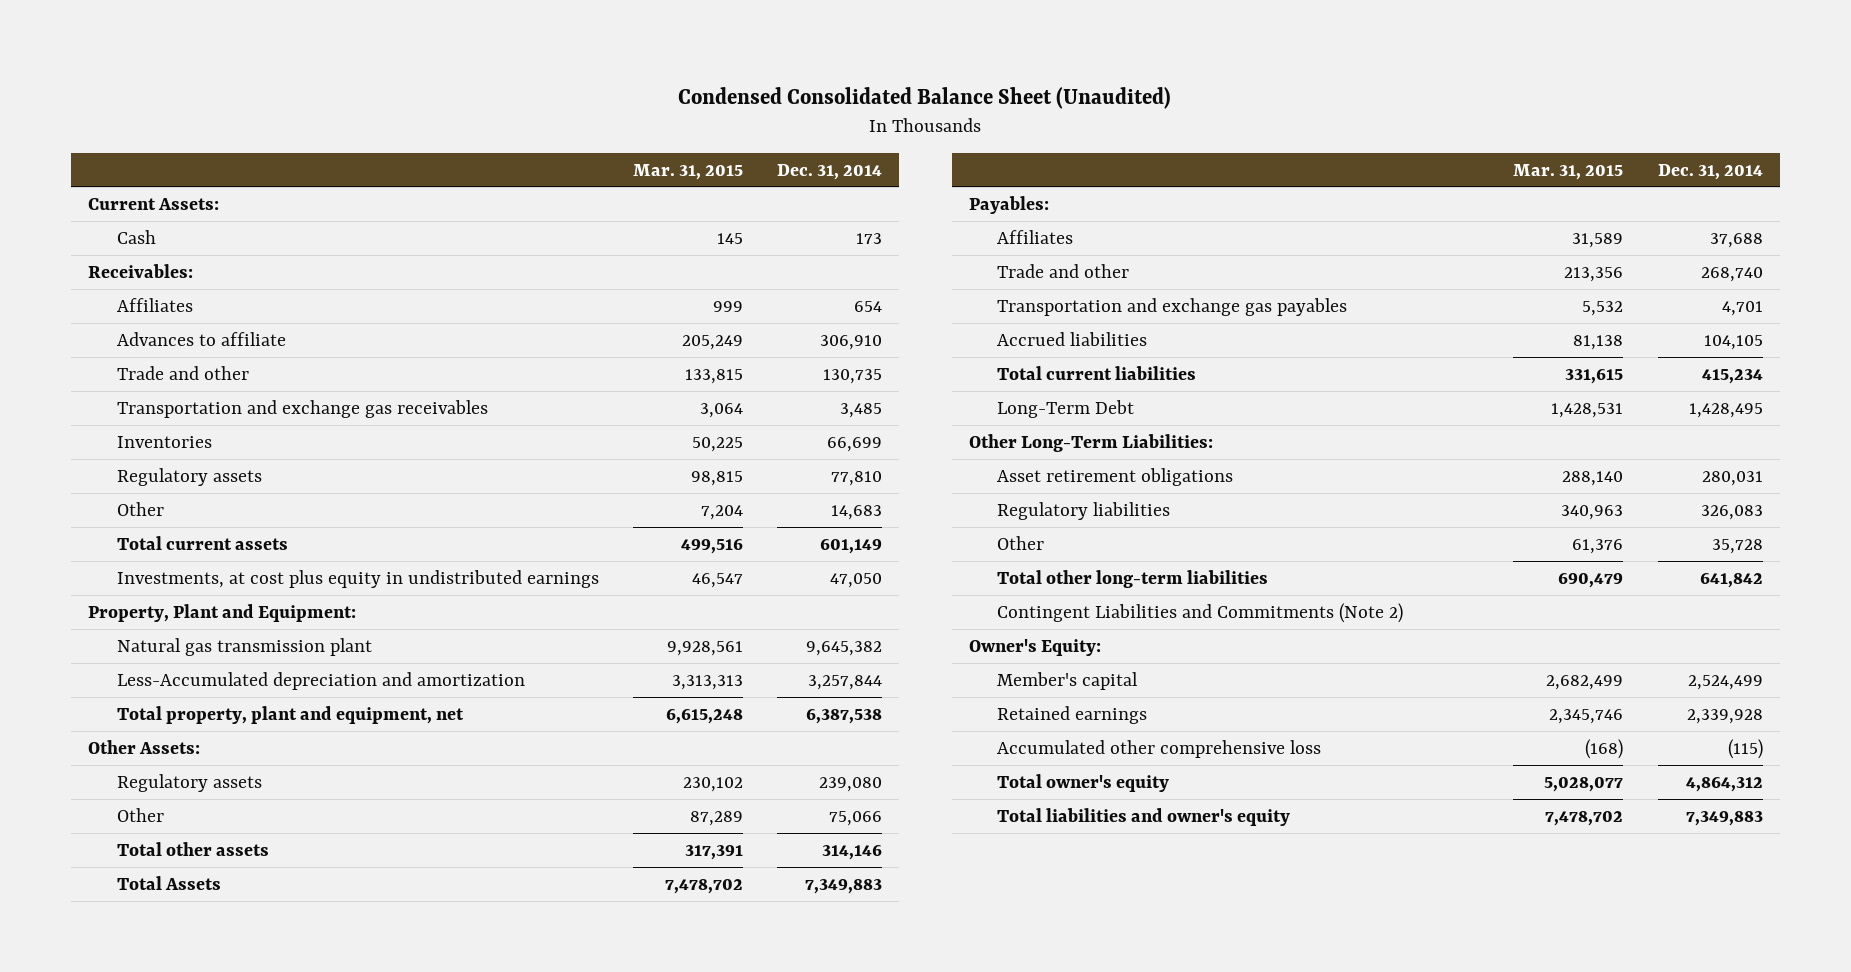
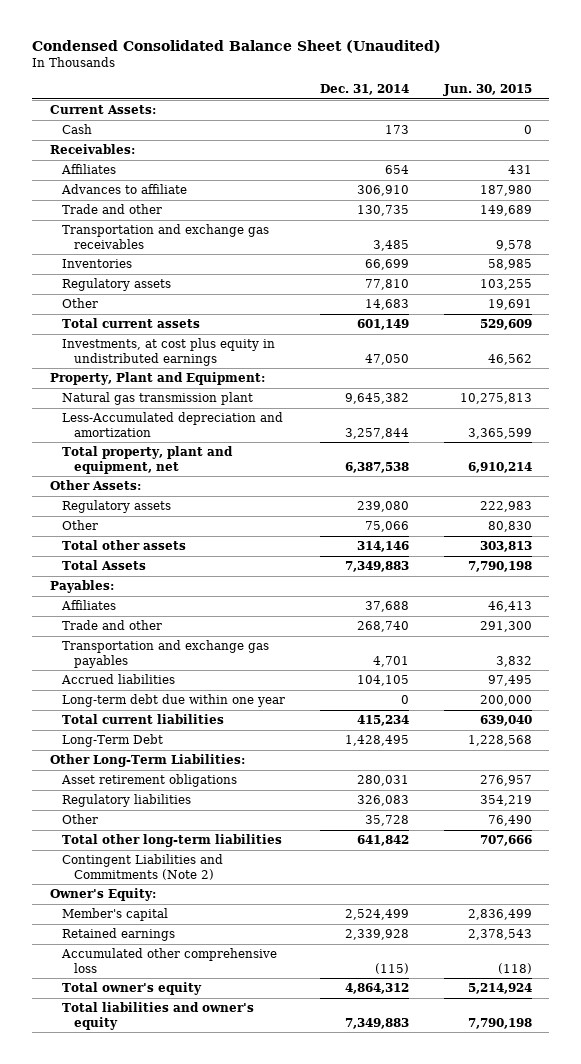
[632,163,743,180] Mar. 31, 2015 -> none
none -> [442,83,532,96] Jun. 30, 2015
none -> [61,694,285,708] Long-term debt due within one year

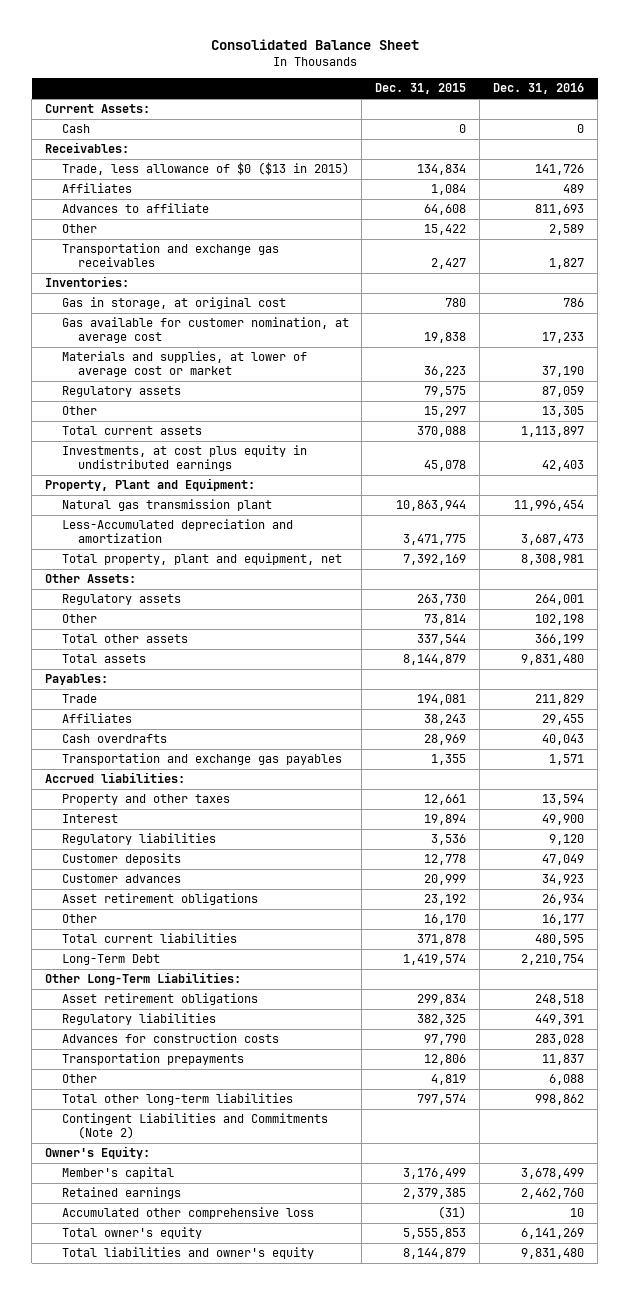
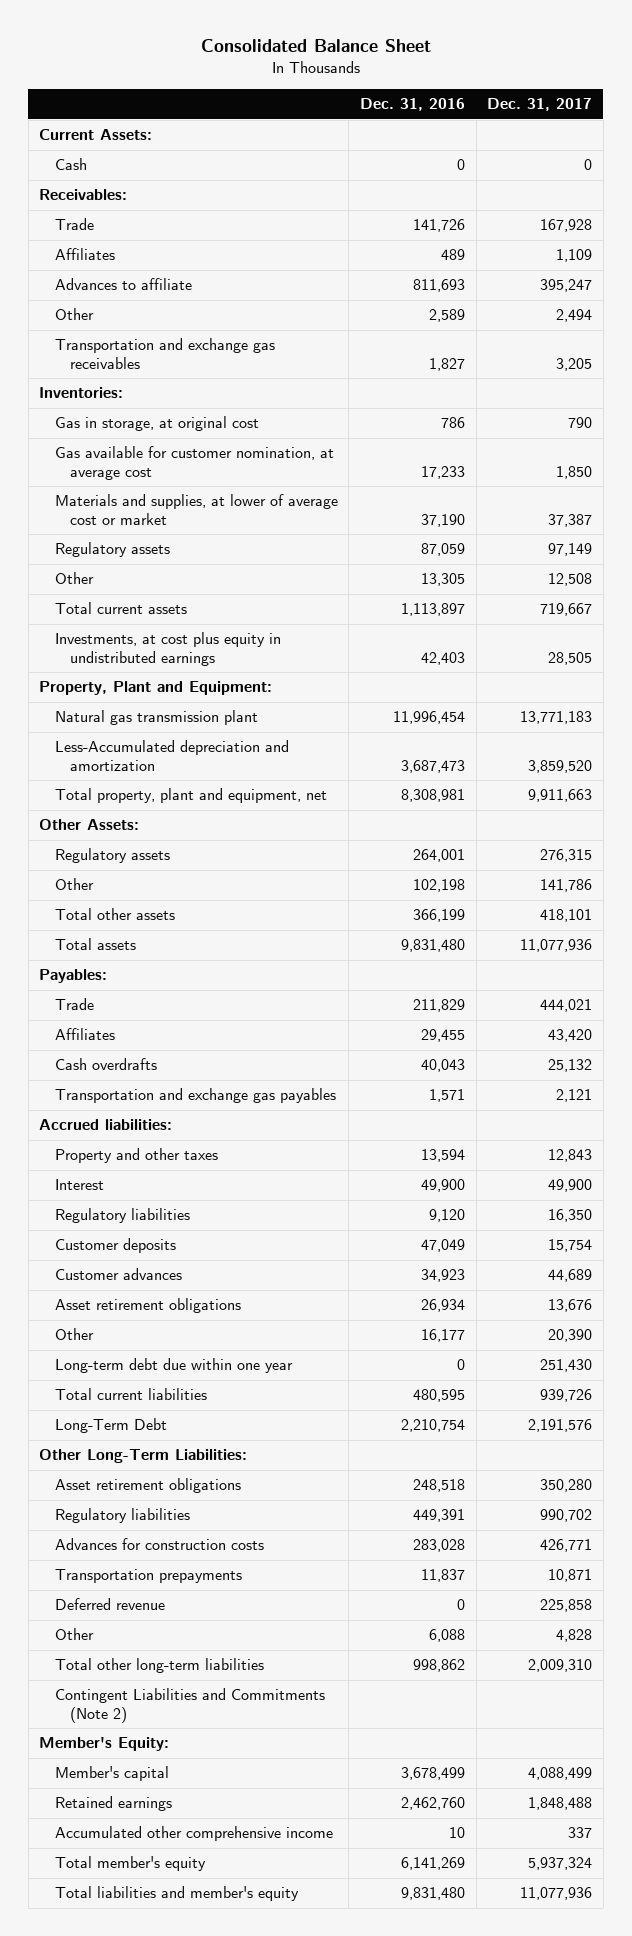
[375,83,467,95] Dec. 31, 2015 -> none
none -> [487,98,593,112] Dec. 31, 2017
[61,162,349,176] Trade, less allowance of $0 ($13 in 2015) -> [54,218,94,231] Trade
none -> [54,1358,293,1374] Long-term debt due within one year
none -> [54,1598,165,1611] Deferred revenue
[45,1146,151,1160] Owner's Equity: -> [39,1737,170,1752] Member's Equity:
[61,1207,314,1220] Accumulated other comprehensive loss -> [54,1826,333,1842] Accumulated other comprehensive income
[61,1227,202,1240] Total owner's equity -> [54,1856,206,1872] Total member's equity
[61,1247,314,1260] Total liabilities and owner's equity -> [54,1886,299,1902] Total liabilities and member's equity

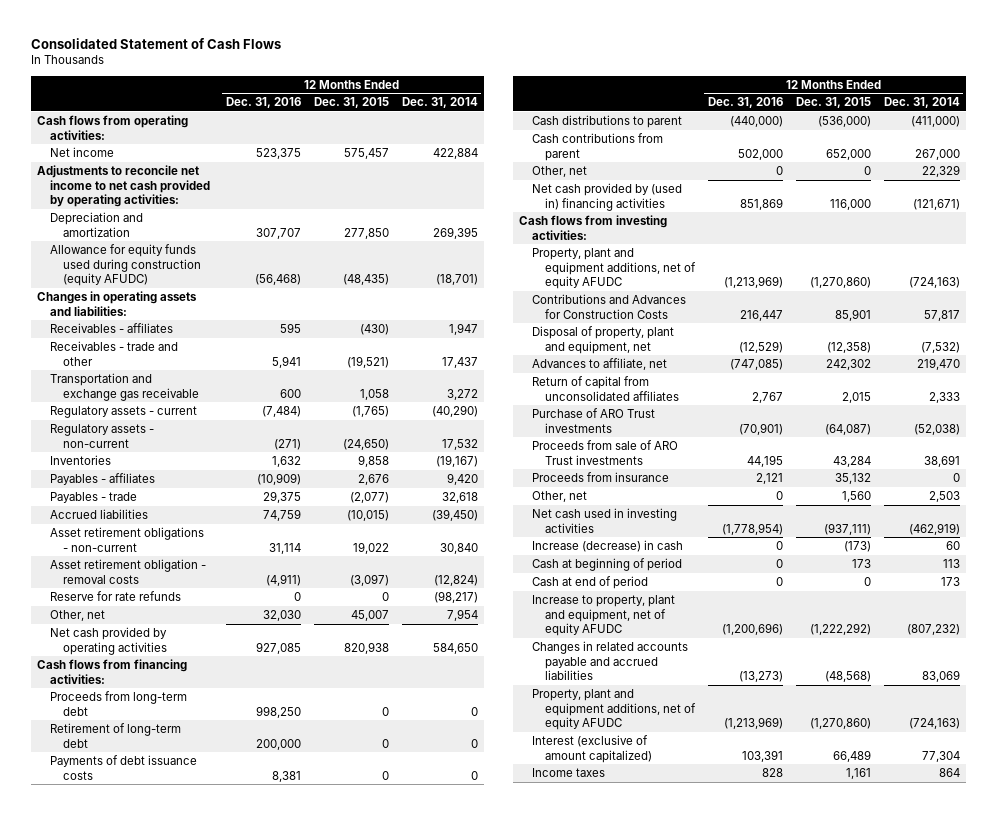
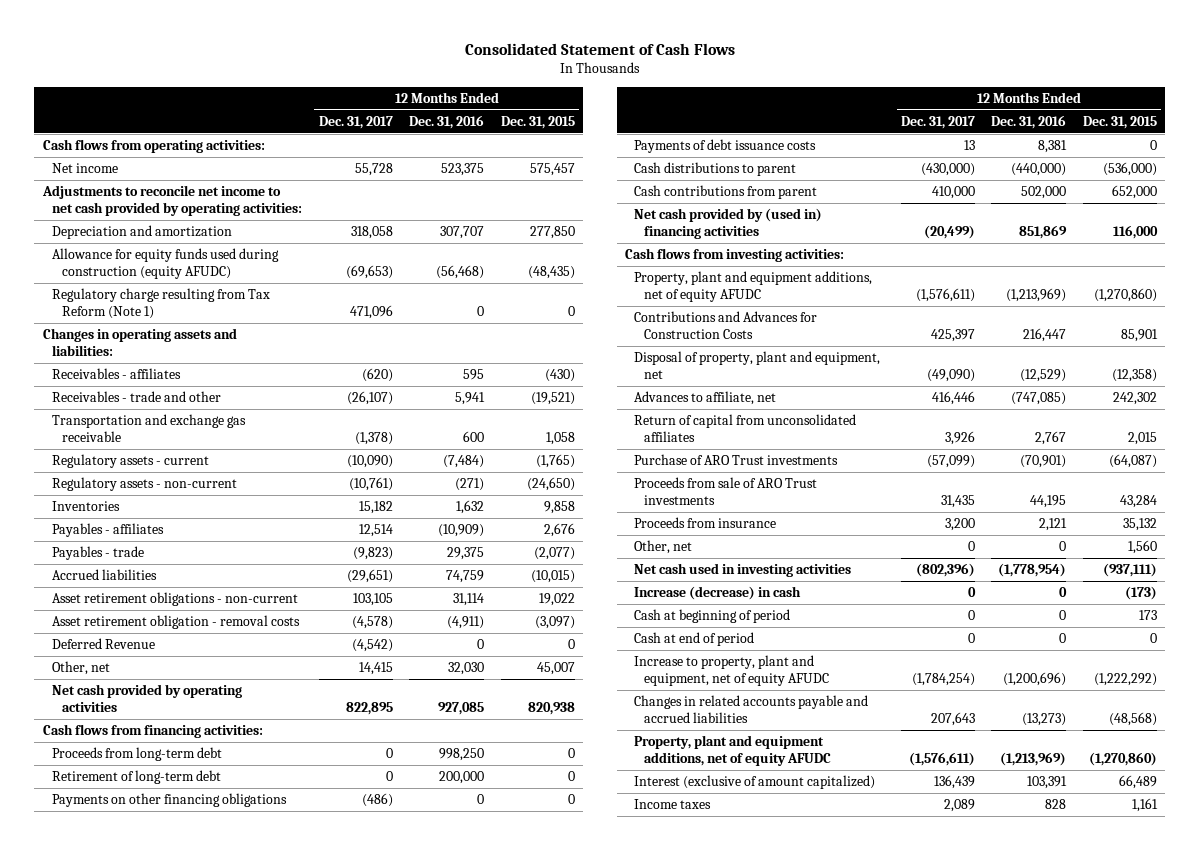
[401,97,478,109] Dec. 31, 2014 -> none
none -> [318,115,393,129] Dec. 31, 2017
none -> [52,288,271,320] Regulatory charge resulting from Tax Reform (Note 1)
[49,591,181,602] Reserve for rate refunds -> none
none -> [52,638,156,650] Deferred Revenue
none -> [52,793,288,808] Payments on other financing obligations
[531,166,587,178] Other, net -> none

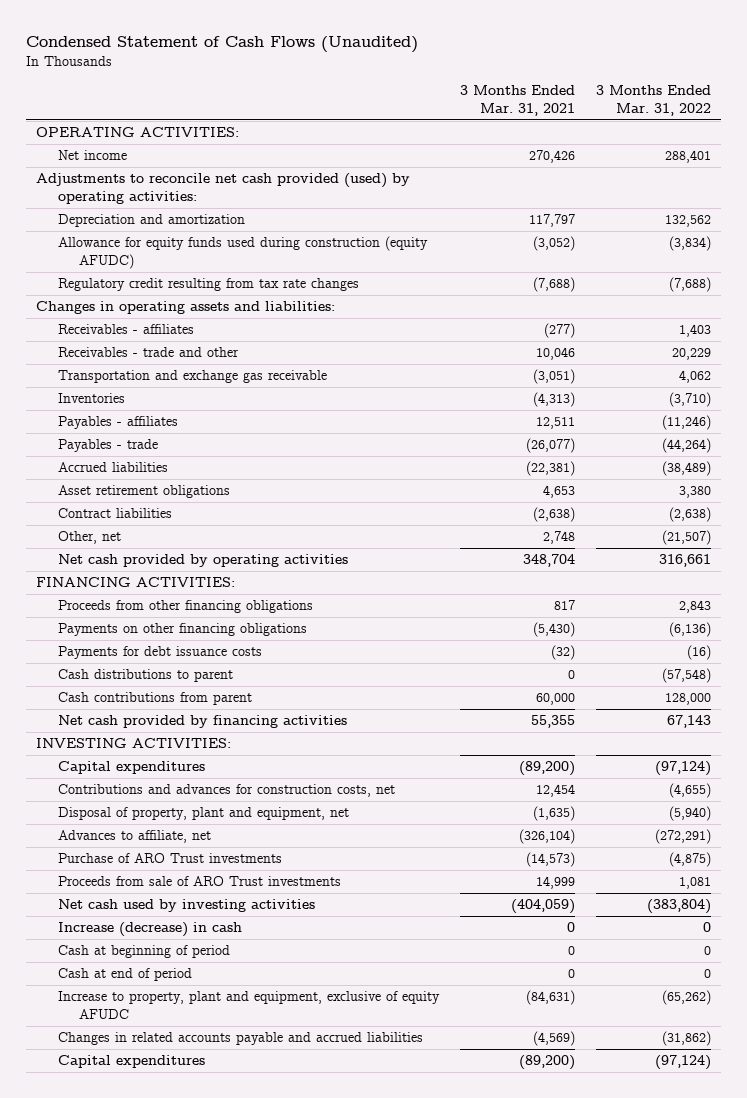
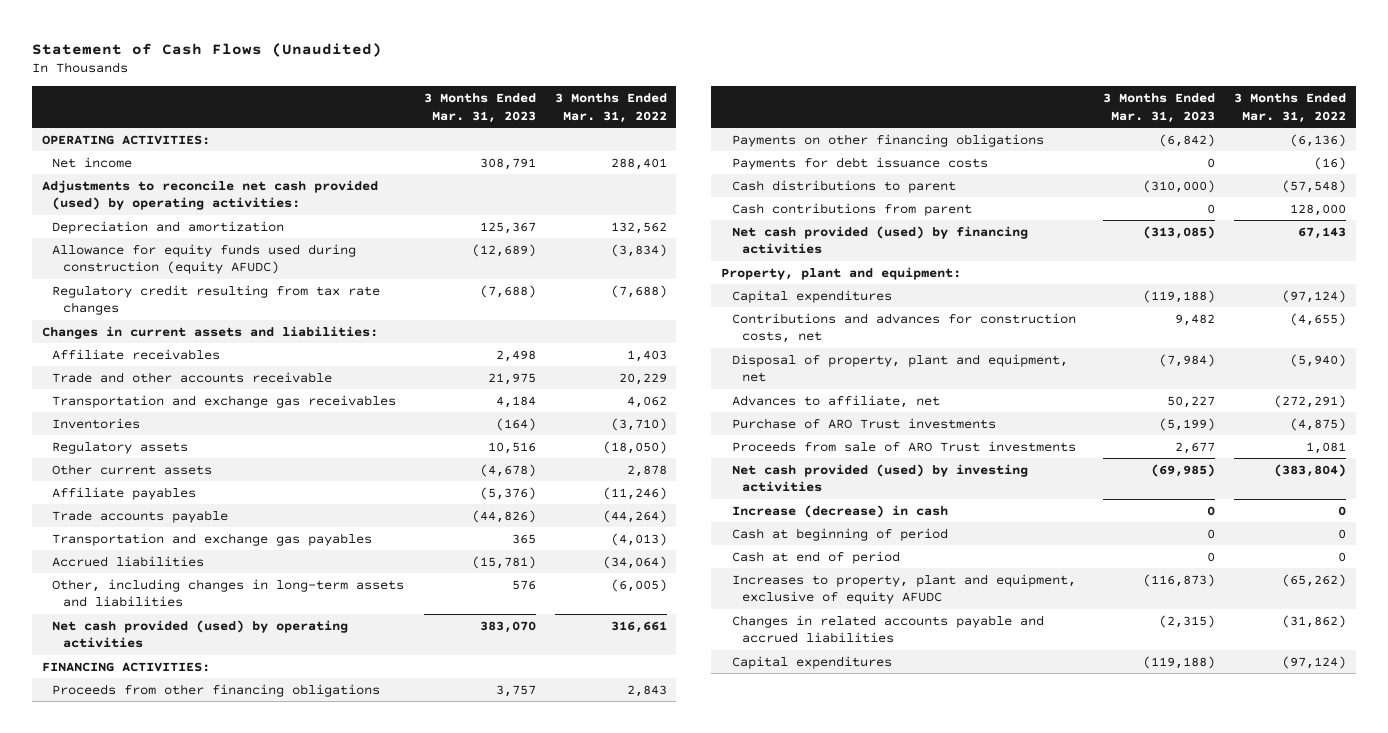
[25,36,418,54] Condensed Statement of Cash Flows (Unaudited) -> [31,42,382,57] Statement of Cash Flows (Unaudited)
[459,85,575,116] 3 Months Ended Mar. 31, 2021 -> none
none -> [423,92,536,123] 3 Months Ended Mar. 31, 2023
[36,301,336,315] Changes in operating assets and liabilities: -> [41,325,378,339] Changes in current assets and liabilities:
[57,324,194,335] Receivables - affiliates -> [52,348,221,360] Affiliate receivables
[57,347,239,358] Receivables - trade and other -> [52,371,333,383] Trade and other accounts receivable
[57,370,327,384] Transportation and exchange gas receivable -> [52,394,397,408] Transportation and exchange gas receivables
[57,485,230,499] Asset retirement obligations -> none
[57,508,172,519] Contract liabilities -> none
[57,531,121,545] Other, net -> none
none -> [52,441,189,454] Regulatory assets
none -> [52,463,213,475] Other current assets
[57,416,178,430] Payables - affiliates -> [52,486,197,500] Affiliate payables
[57,439,158,453] Payables - trade -> [52,509,229,523] Trade accounts payable
none -> [52,532,373,546] Transportation and exchange gas payables
[661,461,711,477] (38,489) -> [602,555,667,569] (34,064)
none -> [52,578,405,608] Other, including changes in long-term assets and liabilities
[57,554,348,568] Net cash provided by operating activities -> [52,619,349,649] Net cash provided (used) by operating activities
[36,738,232,749] INVESTING ACTIVITIES: -> none
[57,715,347,729] Net cash provided by financing activities -> [731,225,1028,255] Net cash provided (used) by financing activities
none -> [720,266,961,280] Property, plant and equipment:
[57,899,315,913] Net cash used by investing activities -> [731,463,1028,493] Net cash provided (used) by investing activities
[57,991,440,1019] Increase to property, plant and equipment, exclusive of equity AFUDC -> [731,573,1076,605] Increases to property, plant and equipment, exclusive of equity AFUDC

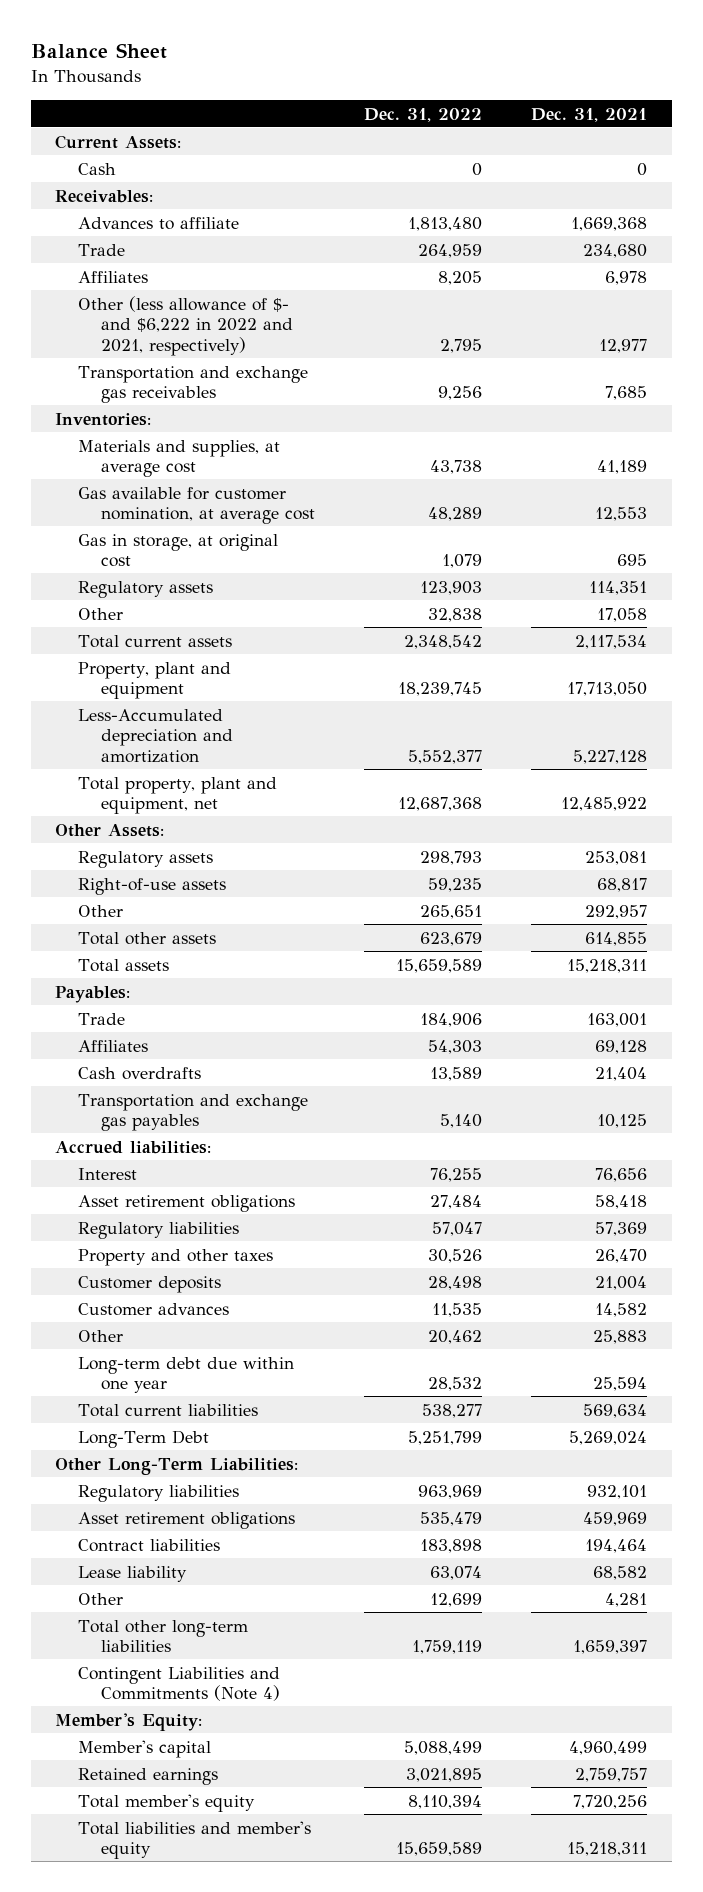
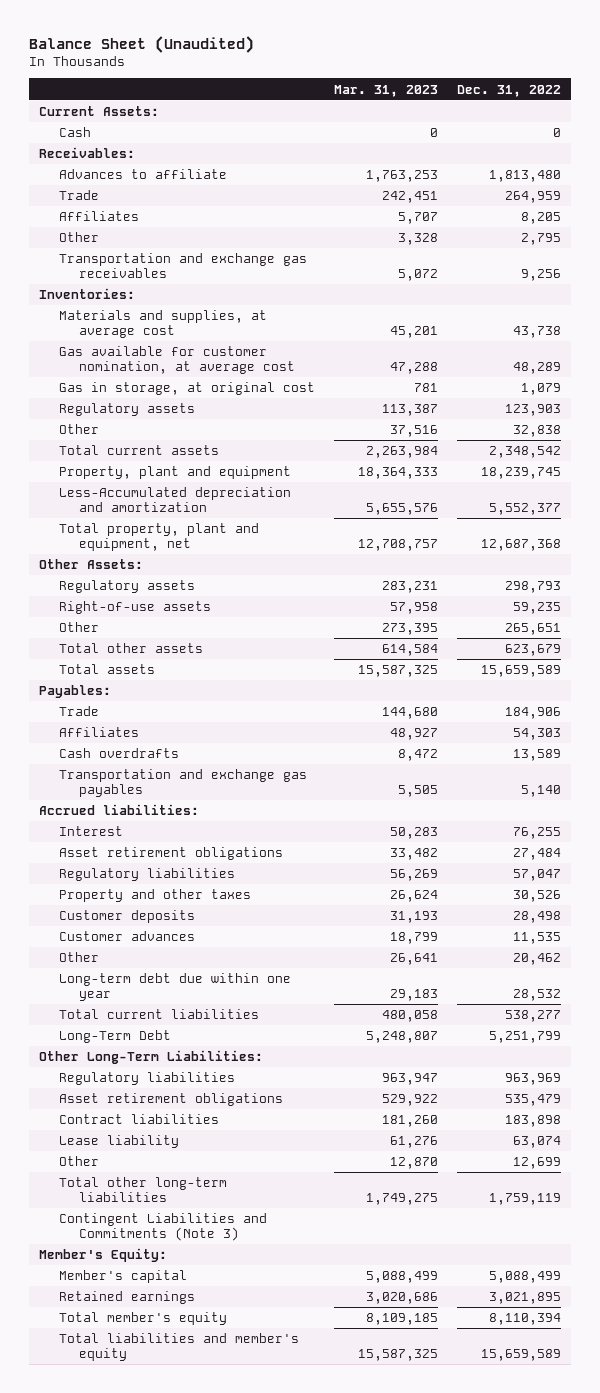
[30,43,167,60] Balance Sheet -> [28,35,254,53] Balance Sheet (Unaudited)
[531,107,648,122] Dec. 31, 2021 -> none
none -> [334,84,439,97] Mar. 31, 2023
[78,295,294,356] Other (less allowance of $- and $6,222 in 2022 and 2021, respectively) -> [58,232,99,243] Other
[78,1666,281,1702] Contingent Liabilities and Commitments (Note 4) -> [58,1213,267,1242] Contingent Liabilities and Commitments (Note 3)

